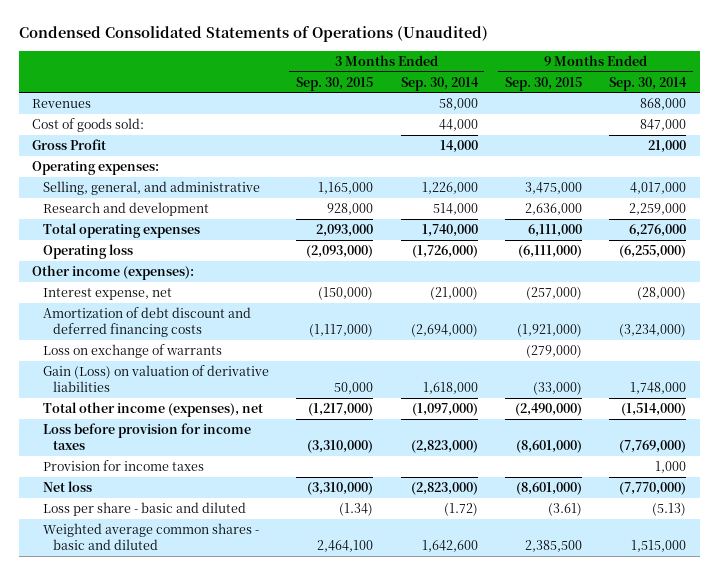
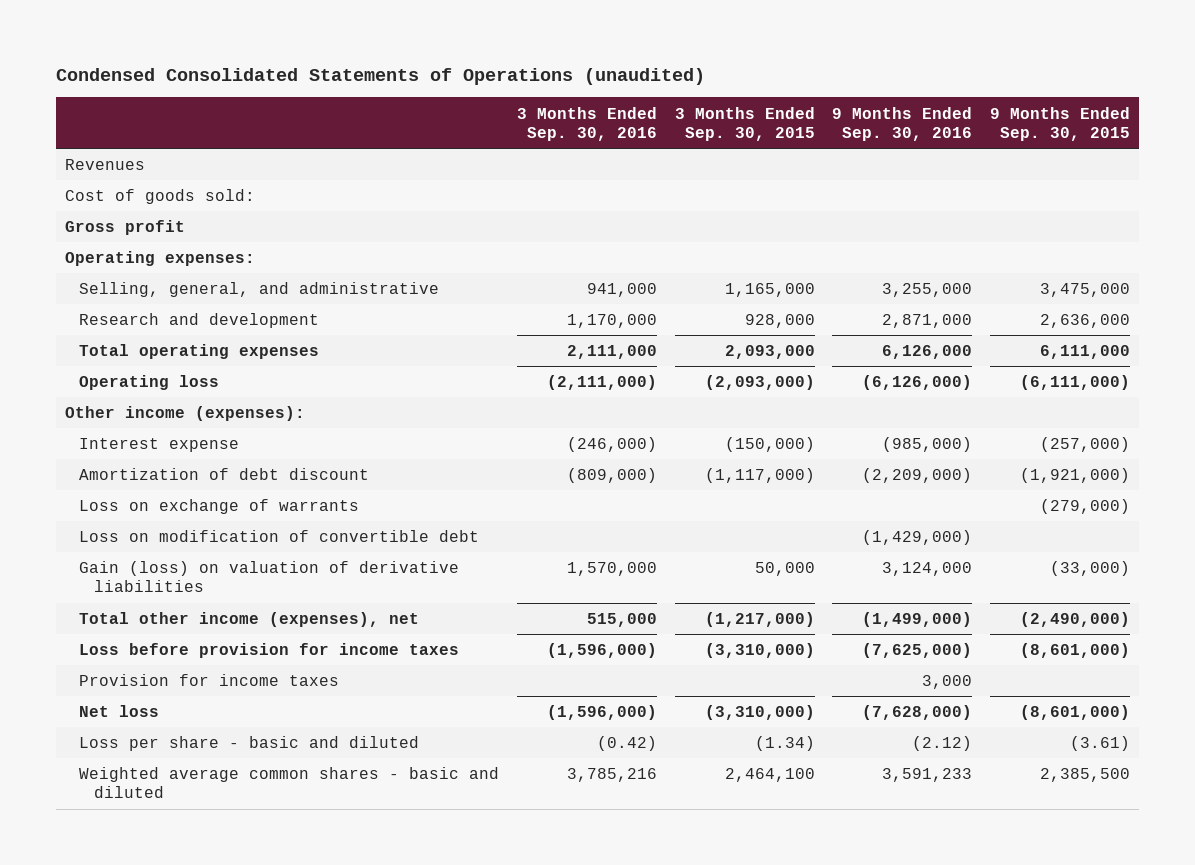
[18,26,488,43] Condensed Consolidated Statements of Operations (Unaudited) -> [56,68,706,86] Condensed Consolidated Statements of Operations (unaudited)
[400,76,479,91] Sep. 30, 2014 -> none
[609,76,688,91] Sep. 30, 2014 -> none
none -> [517,106,658,141] 3 Months Ended Sep. 30, 2016
none -> [832,106,973,141] 9 Months Ended Sep. 30, 2016
[32,139,107,151] Gross Profit -> [65,220,186,236] Gross profit
[42,288,172,301] Interest expense, net -> [79,438,240,453] Interest expense
[42,307,251,337] Amortization of debt discount and deferred financing costs -> [79,468,370,481] Amortization of debt discount
none -> [79,530,480,543] Loss on modification of convertible debt
[42,365,269,392] Gain (Loss) on valuation of derivative liabilities -> [79,561,460,593] Gain (loss) on valuation of derivative liabilities

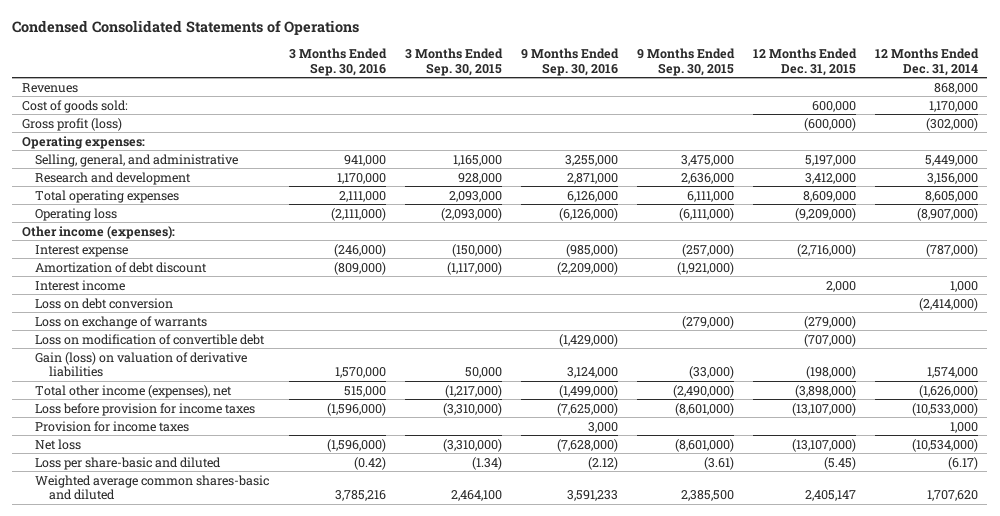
[56,68,706,86] Condensed Consolidated Statements of Operations (unaudited) -> [12,19,360,35] Condensed Consolidated Statements of Operations
none -> [752,47,857,76] 12 Months Ended Dec. 31, 2015
none -> [874,47,979,76] 12 Months Ended Dec. 31, 2014
[65,220,186,236] Gross profit -> [21,117,122,131] Gross profit (loss)
none -> [35,279,126,291] Interest income
none -> [35,297,174,309] Loss on debt conversion
[79,736,420,752] Loss per share - basic and diluted -> [35,456,222,470] Loss per share-basic and diluted
[79,767,500,799] Weighted average common shares - basic and diluted -> [35,474,270,501] Weighted average common shares-basic and diluted

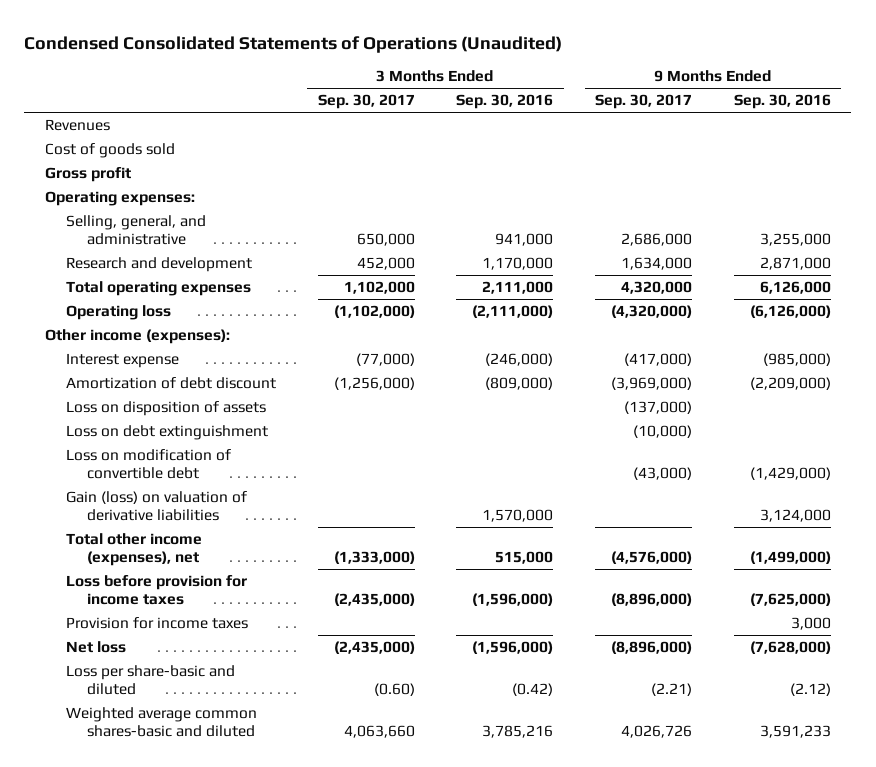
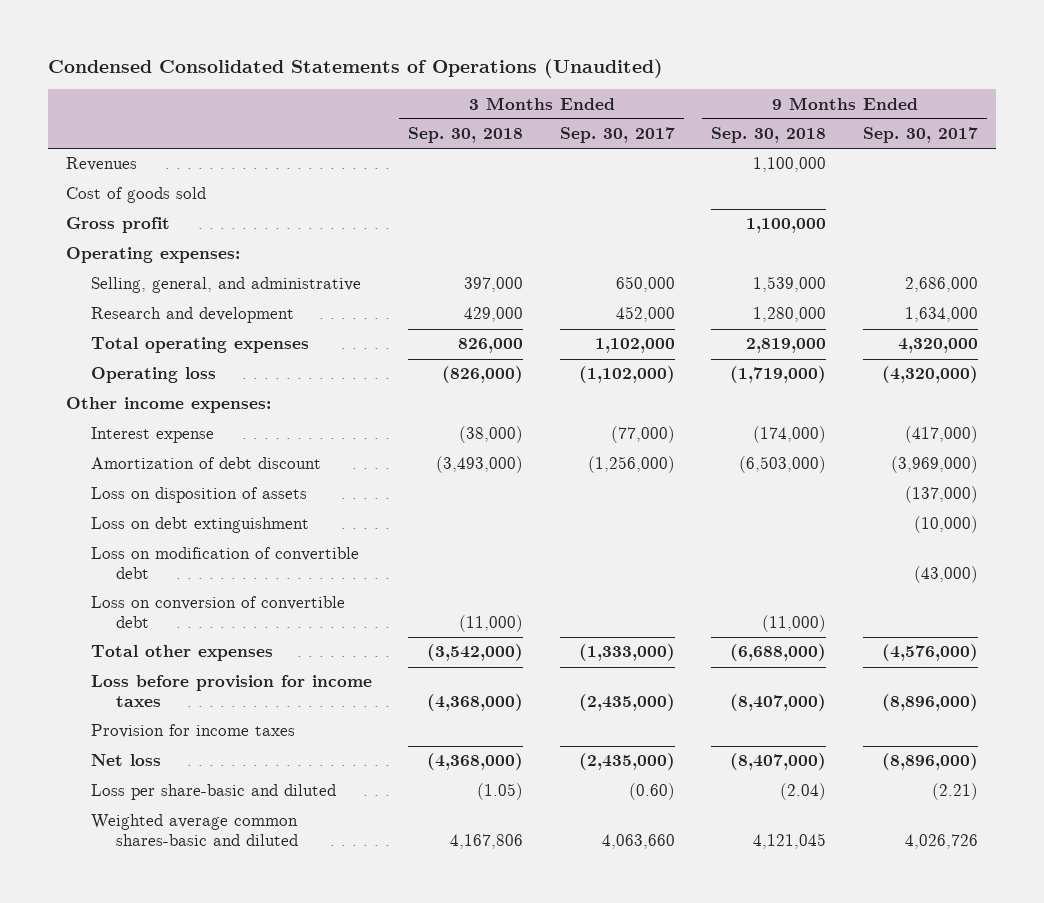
[456,94,554,110] Sep. 30, 2016 -> none
[733,94,831,110] Sep. 30, 2016 -> none
none -> [408,127,524,144] Sep. 30, 2018
none -> [711,127,827,144] Sep. 30, 2018
[45,329,231,345] Other income (expenses): -> [65,397,271,414] Other income expenses:
[66,491,248,522] Gain (loss) on valuation of derivative liabilities -> none
none -> [90,596,345,628] Loss on conversion of convertible debt
[66,533,203,567] Total other income (expenses), net -> [90,645,273,662] Total other expenses

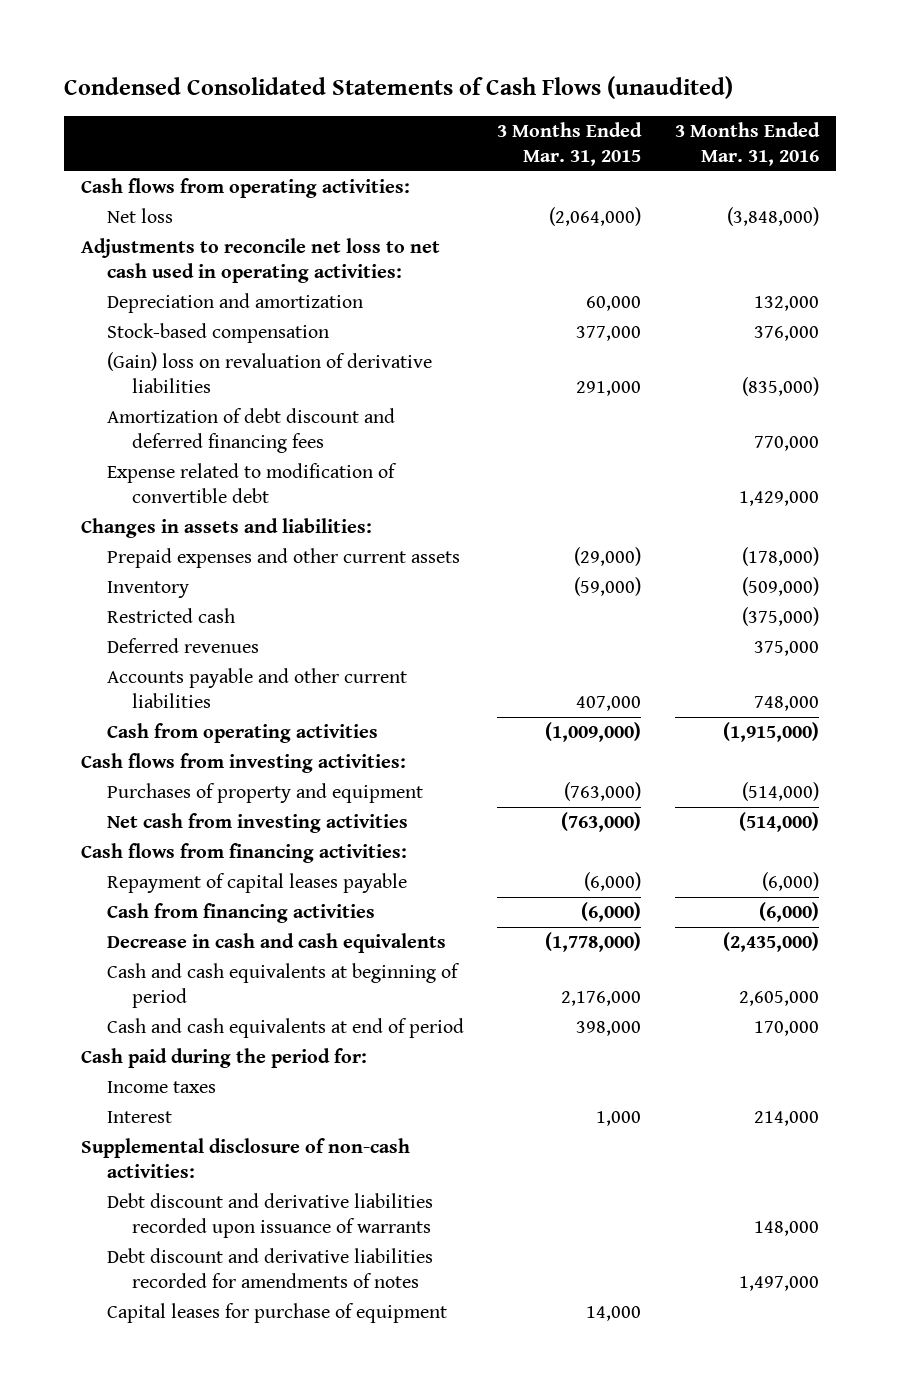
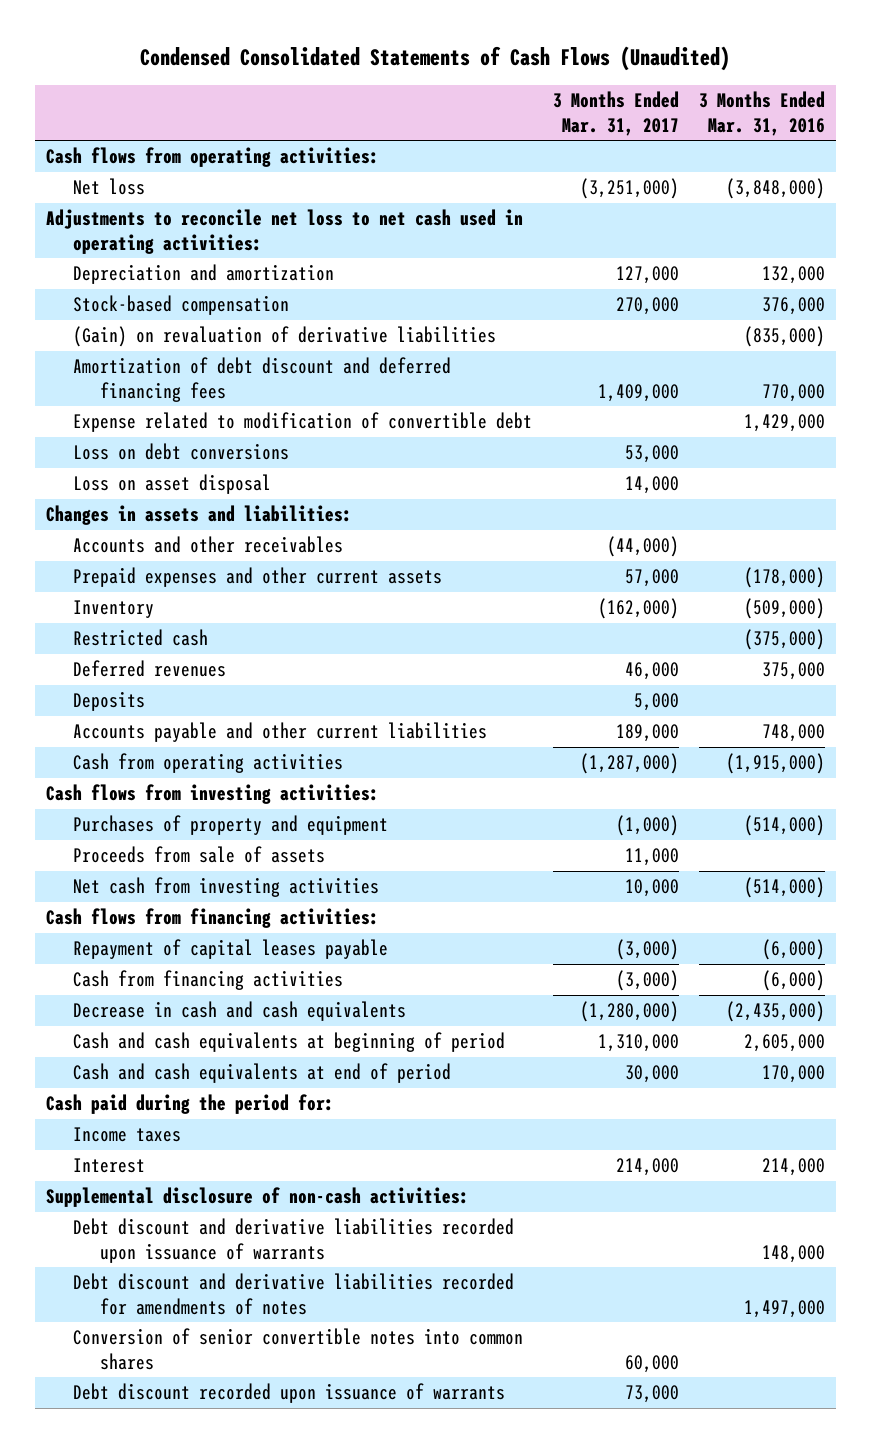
[63,76,733,100] Condensed Consolidated Statements of Cash Flows (unaudited) -> [140,46,731,72] Condensed Consolidated Statements of Cash Flows (Unaudited)
[497,121,643,166] 3 Months Ended Mar. 31, 2015 -> none
none -> [552,91,679,136] 3 Months Ended Mar. 31, 2017
[106,352,432,394] (Gain) loss on revaluation of derivative liabilities -> [72,326,496,348] (Gain) on revaluation of derivative liabilities
none -> [72,443,289,461] Loss on debt conversions
none -> [72,474,271,495] Loss on asset disposal
none -> [72,536,343,554] Accounts and other receivables
none -> [72,691,145,712] Deposits
none -> [72,846,325,864] Proceeds from sale of assets
[106,1303,447,1324] Capital leases for purchase of equipment -> none
none -> [72,1328,523,1370] Conversion of senior convertible notes into common shares
none -> [72,1383,505,1404] Debt discount recorded upon issuance of warrants

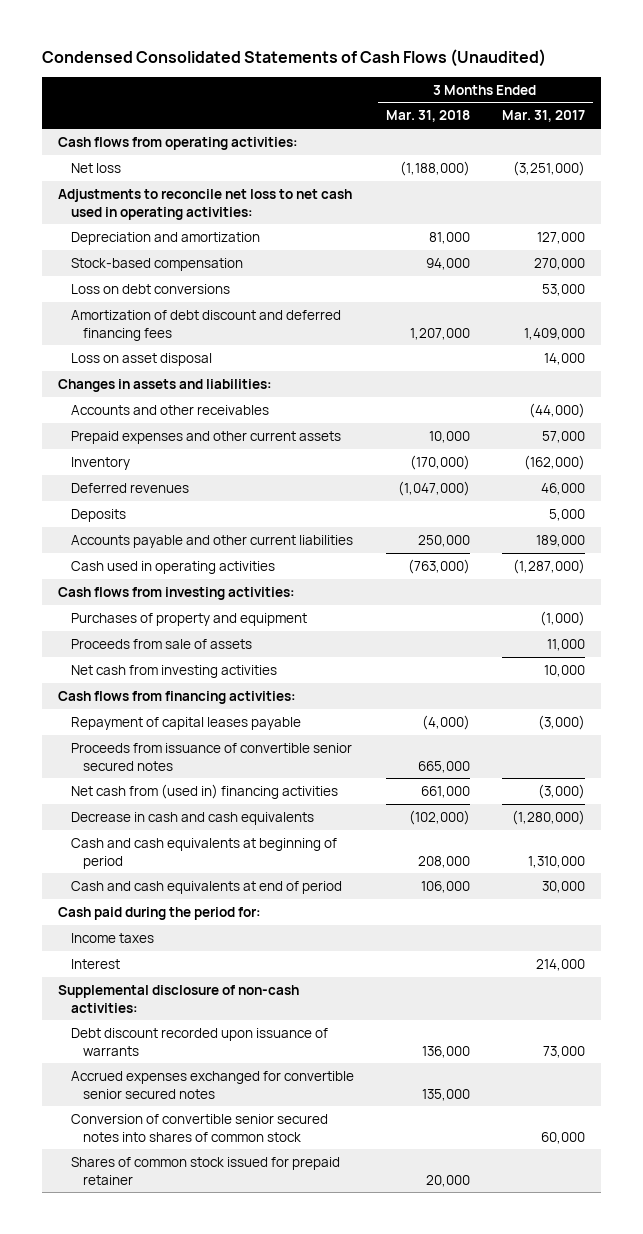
[699,91,826,136] 3 Months Ended Mar. 31, 2016 -> none
none -> [385,110,470,123] Mar. 31, 2018
[72,326,496,348] (Gain) on revaluation of derivative liabilities -> none
[72,412,532,433] Expense related to modification of convertible debt -> none
[72,357,451,402] Amortization of debt discount and deferred financing fees -> [70,309,341,341] Amortization of debt discount and deferred financing fees
[72,629,208,647] Restricted cash -> none
[72,753,343,774] Cash from operating activities -> [70,560,275,574] Cash used in operating activities
none -> [70,742,352,771] Proceeds from issuance of convertible senior secured notes
[72,970,343,991] Cash from financing activities -> [70,783,338,799] Net cash from (used in) financing activities
[72,1218,514,1263] Debt discount and derivative liabilities recorded upon issuance of warrants -> none
[72,1273,514,1315] Debt discount and derivative liabilities recorded for amendments of notes -> none
[72,1328,523,1370] Conversion of senior convertible notes into common shares -> none
none -> [70,1070,354,1099] Accrued expenses exchanged for convertible senior secured notes
none -> [70,1113,328,1142] Conversion of convertible senior secured notes into shares of common stock
none -> [70,1156,340,1185] Shares of common stock issued for prepaid retainer

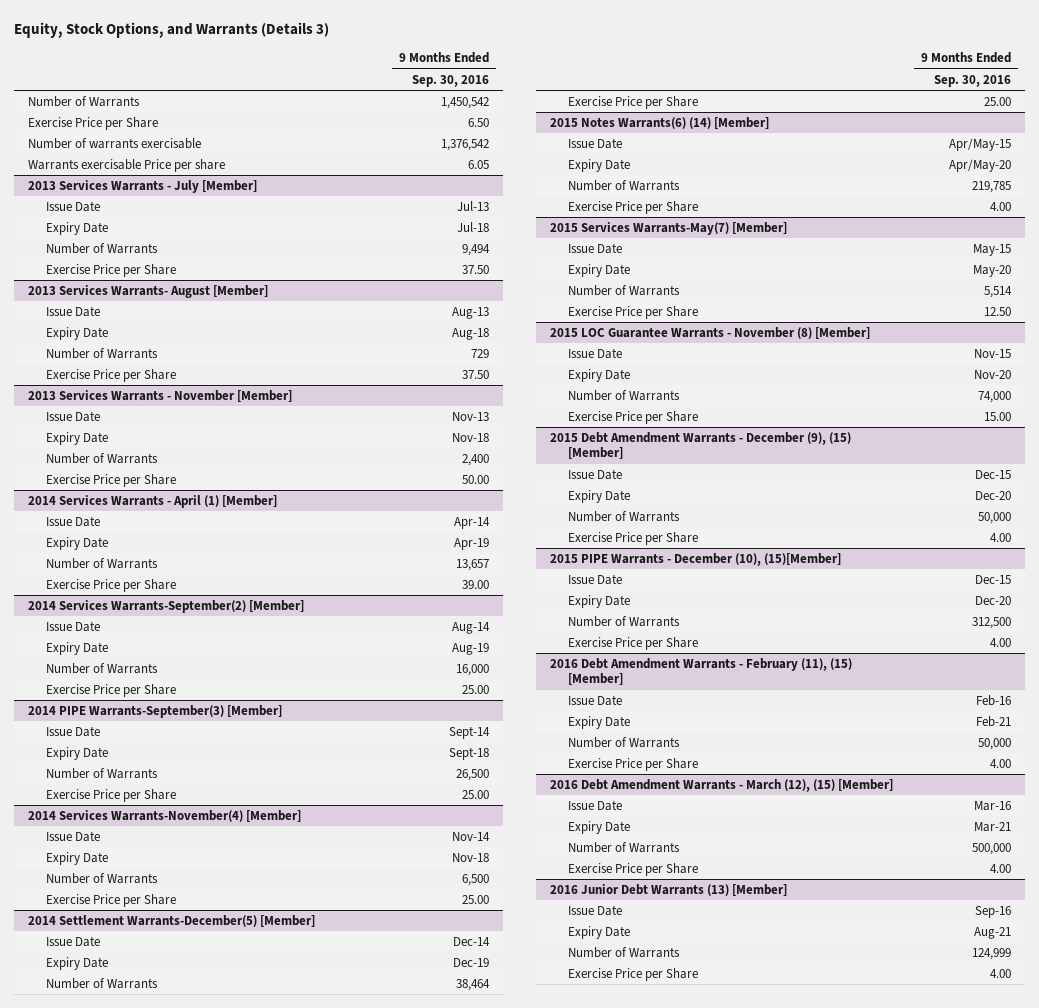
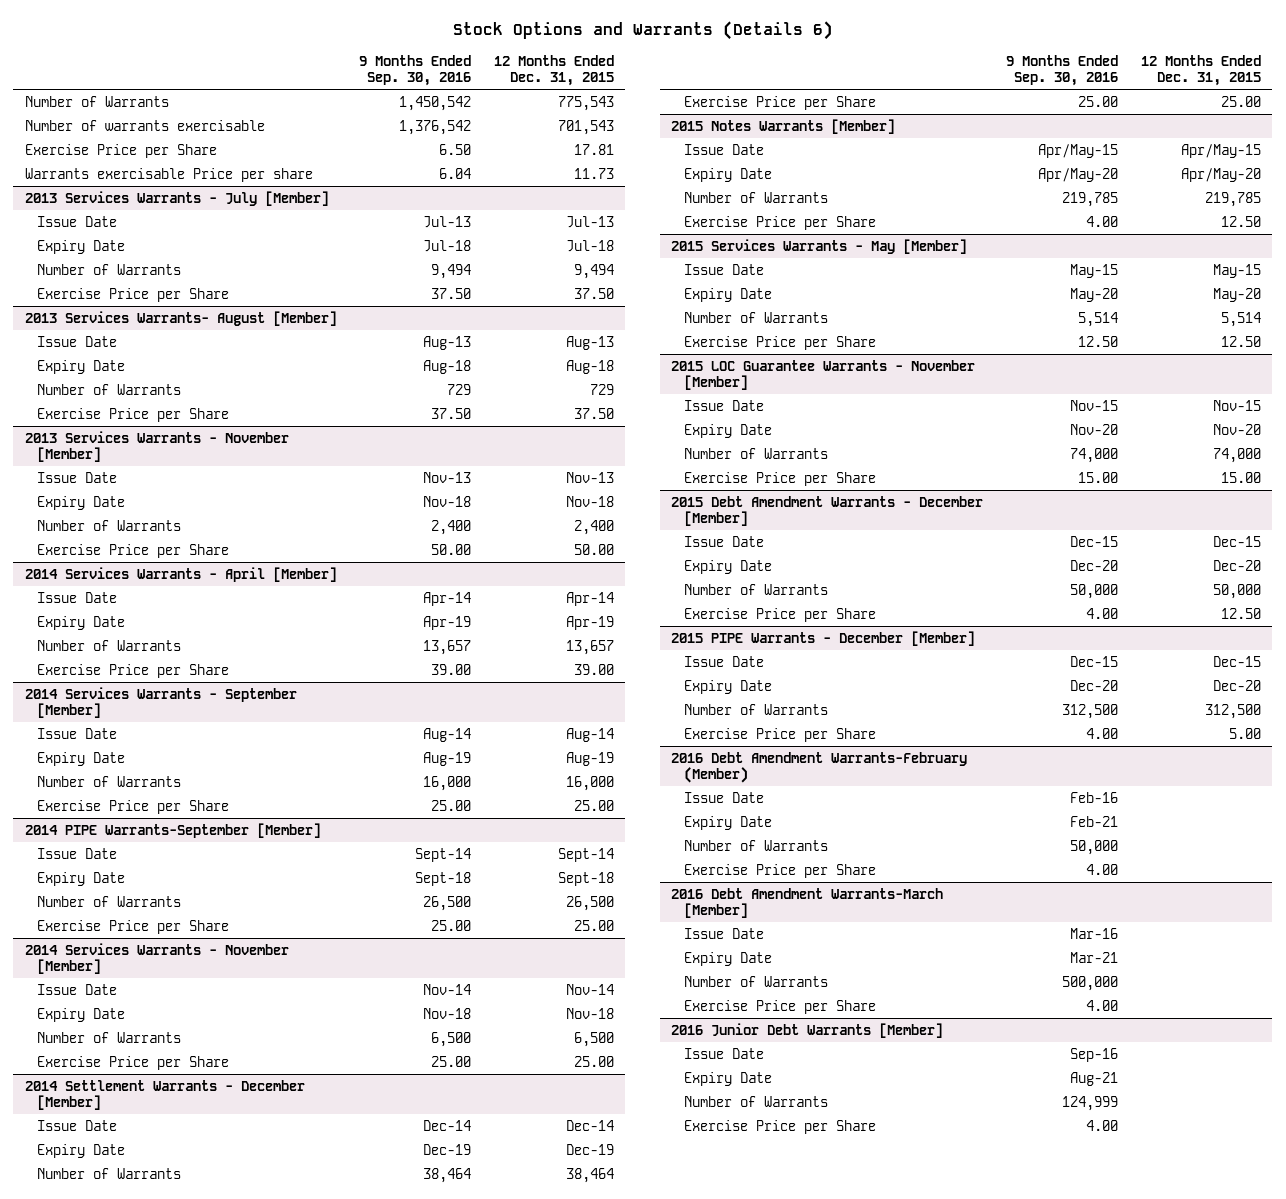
[13,22,329,39] Equity, Stock Options, and Warrants (Details 3) -> [452,20,833,40] Stock Options and Warrants (Details 6)
none -> [494,54,615,86] 12 Months Ended Dec. 31, 2015
[27,117,158,131] Exercise Price per Share -> [24,143,217,158] Exercise Price per Share
[467,160,489,170] 6.05 -> [439,167,472,179] 6.04
[27,495,277,509] 2014 Services Warrants - April (1) [Member] -> [24,566,337,582] 2014 Services Warrants - April [Member]
[27,600,304,614] 2014 Services Warrants-September(2) [Member] -> [24,686,297,718] 2014 Services Warrants - September [Member]
[27,705,282,719] 2014 PIPE Warrants-September(3) [Member] -> [24,822,321,838] 2014 PIPE Warrants-September [Member]
[27,810,301,823] 2014 Services Warrants-November(4) [Member] -> [24,942,289,974] 2014 Services Warrants - November [Member]
[27,915,315,928] 2014 Settlement Warrants-December(5) [Member] -> [24,1079,305,1110] 2014 Settlement Warrants - December [Member]
[549,117,769,130] 2015 Notes Warrants(6) (14) [Member] -> [671,118,896,134] 2015 Notes Warrants [Member]
[549,222,787,236] 2015 Services Warrants-May(7) [Member] -> [671,238,968,254] 2015 Services Warrants - May [Member]
[549,327,870,340] 2015 LOC Guarantee Warrants - November (8) [Member] -> [671,359,976,390] 2015 LOC Guarantee Warrants - November [Member]
[549,432,851,460] 2015 Debt Amendment Warrants - December (9), (15) [Member] -> [671,495,984,526] 2015 Debt Amendment Warrants - December [Member]
[549,553,841,567] 2015 PIPE Warrants - December (10), (15)[Member] -> [671,630,976,646] 2015 PIPE Warrants - December [Member]
[549,658,852,686] 2016 Debt Amendment Warrants - February (11), (15) [Member] -> [671,751,968,783] 2016 Debt Amendment Warrants-February (Member)
[549,779,893,793] 2016 Debt Amendment Warrants - March (12), (15) [Member] -> [671,887,944,918] 2016 Debt Amendment Warrants-March [Member]
[549,884,787,897] 2016 Junior Debt Warrants (13) [Member] -> [671,1022,944,1038] 2016 Junior Debt Warrants [Member]

